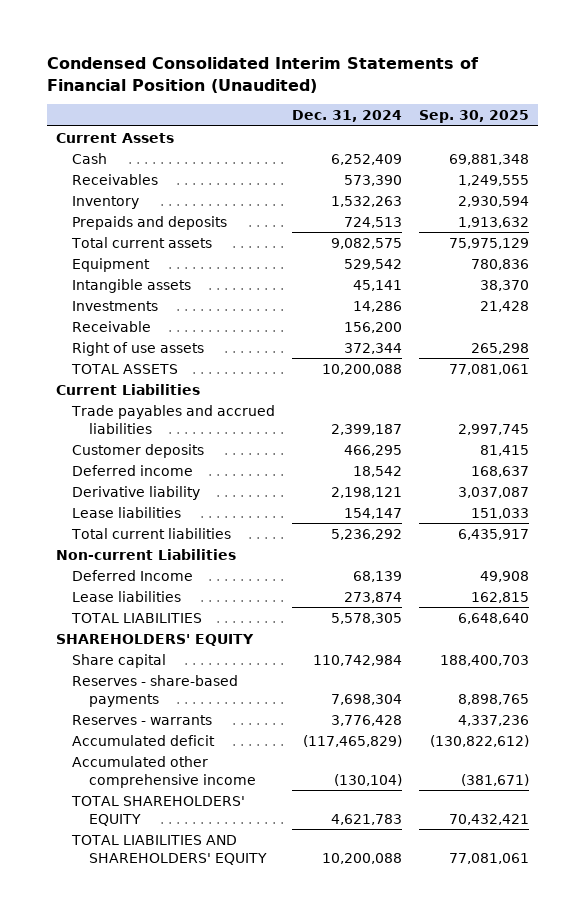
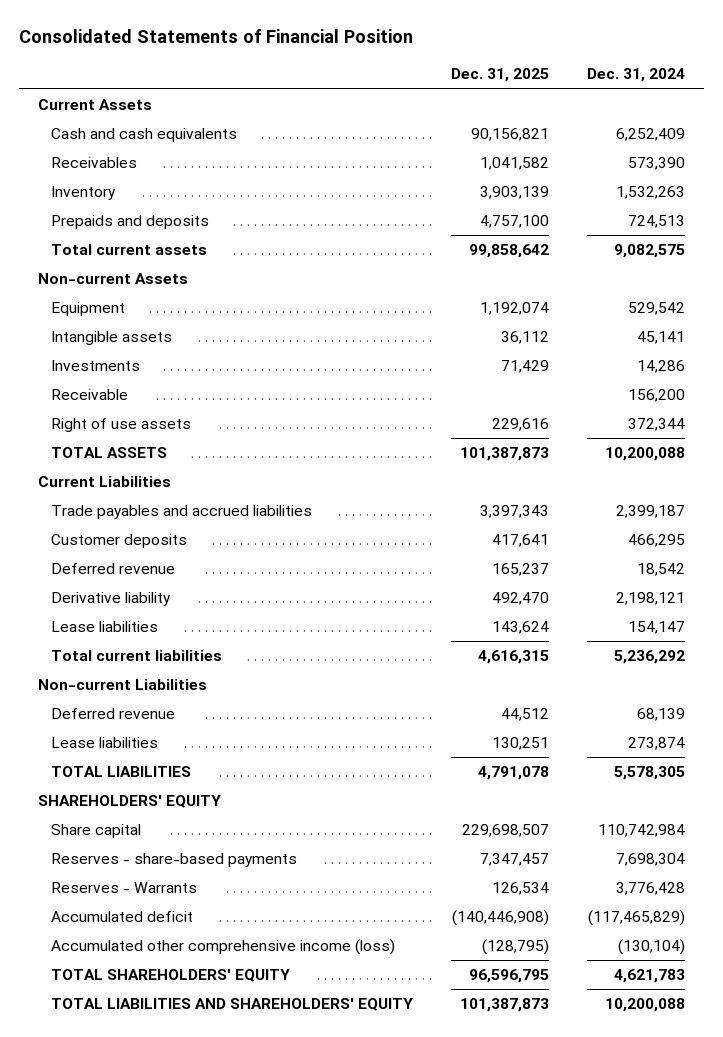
[47,56,480,93] Condensed Consolidated Interim Statements of Financial Position (Unaudited) -> [19,29,414,44] Consolidated Statements of Financial Position
[419,110,530,124] Sep. 30, 2025 -> none
none -> [451,68,550,83] Dec. 31, 2025
[72,152,108,164] Cash -> [51,128,238,143] Cash and cash equivalents
none -> [38,273,189,285] Non-current Assets
[72,464,194,476] Deferred income -> [51,563,176,575] Deferred revenue
[72,569,194,581] Deferred Income -> [51,708,176,720] Deferred revenue
[72,714,213,725] Reserves - warrants -> [51,882,198,894] Reserves - Warrants
[72,755,256,788] Accumulated other comprehensive income -> [51,939,396,956] Accumulated other comprehensive income (loss)

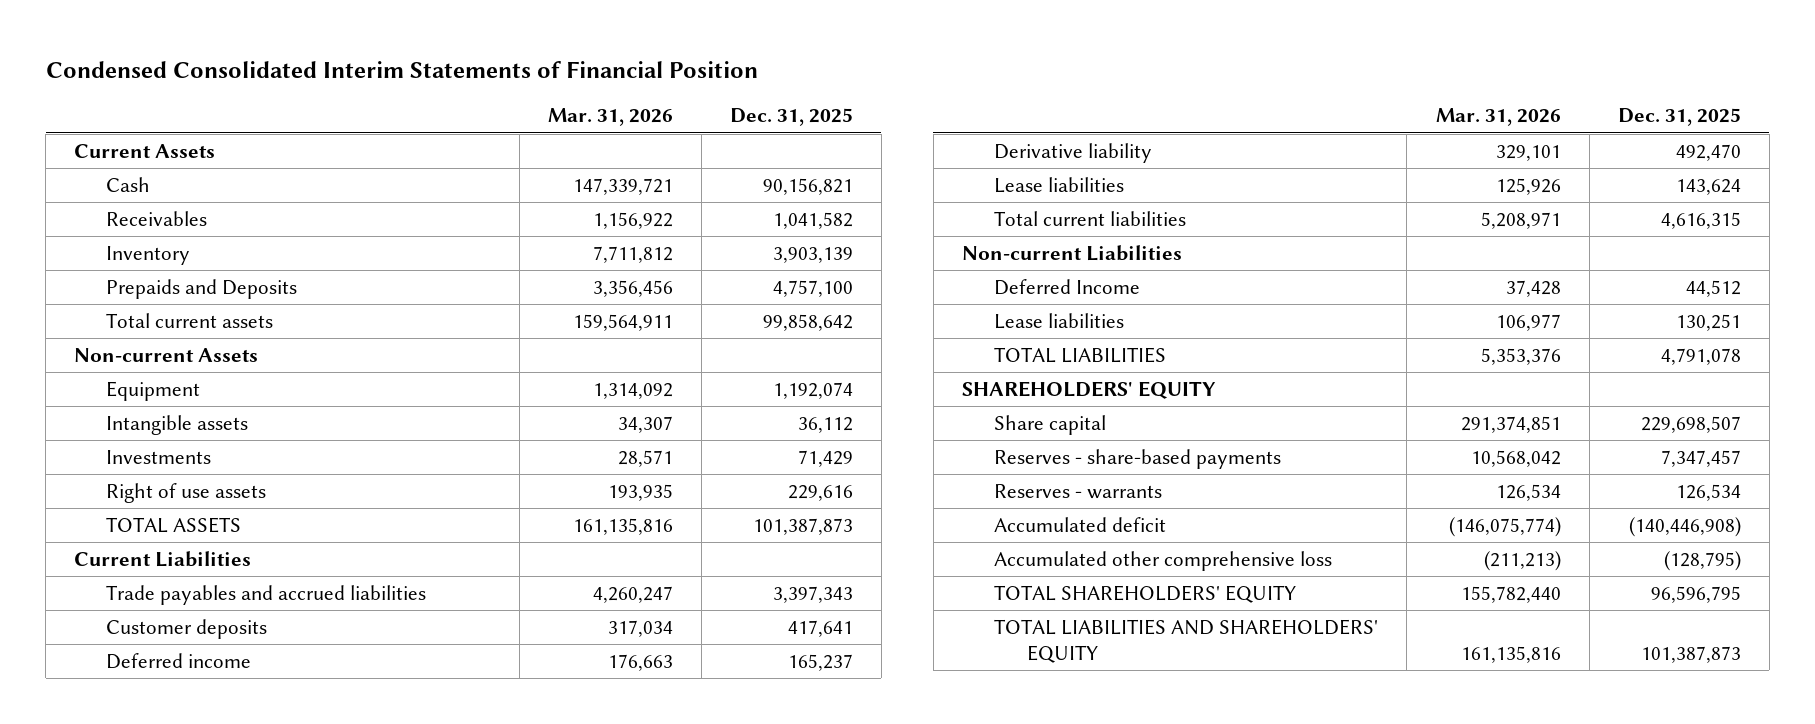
[19,29,414,44] Consolidated Statements of Financial Position -> [45,60,758,78] Condensed Consolidated Interim Statements of Financial Position
[587,68,686,83] Dec. 31, 2024 -> none
none -> [547,108,673,127] Mar. 31, 2026
[51,128,238,143] Cash and cash equivalents -> [106,176,151,192] Cash
[51,215,210,230] Prepaids and deposits -> [106,278,298,299] Prepaids and Deposits
[51,389,129,401] Receivable -> none
[51,563,176,575] Deferred revenue -> [106,652,252,669] Deferred income
[51,708,176,720] Deferred revenue -> [994,278,1141,295] Deferred Income
[51,882,198,894] Reserves - Warrants -> [994,483,1163,499] Reserves - warrants
[51,939,396,956] Accumulated other comprehensive income (loss) -> [994,550,1333,571] Accumulated other comprehensive loss

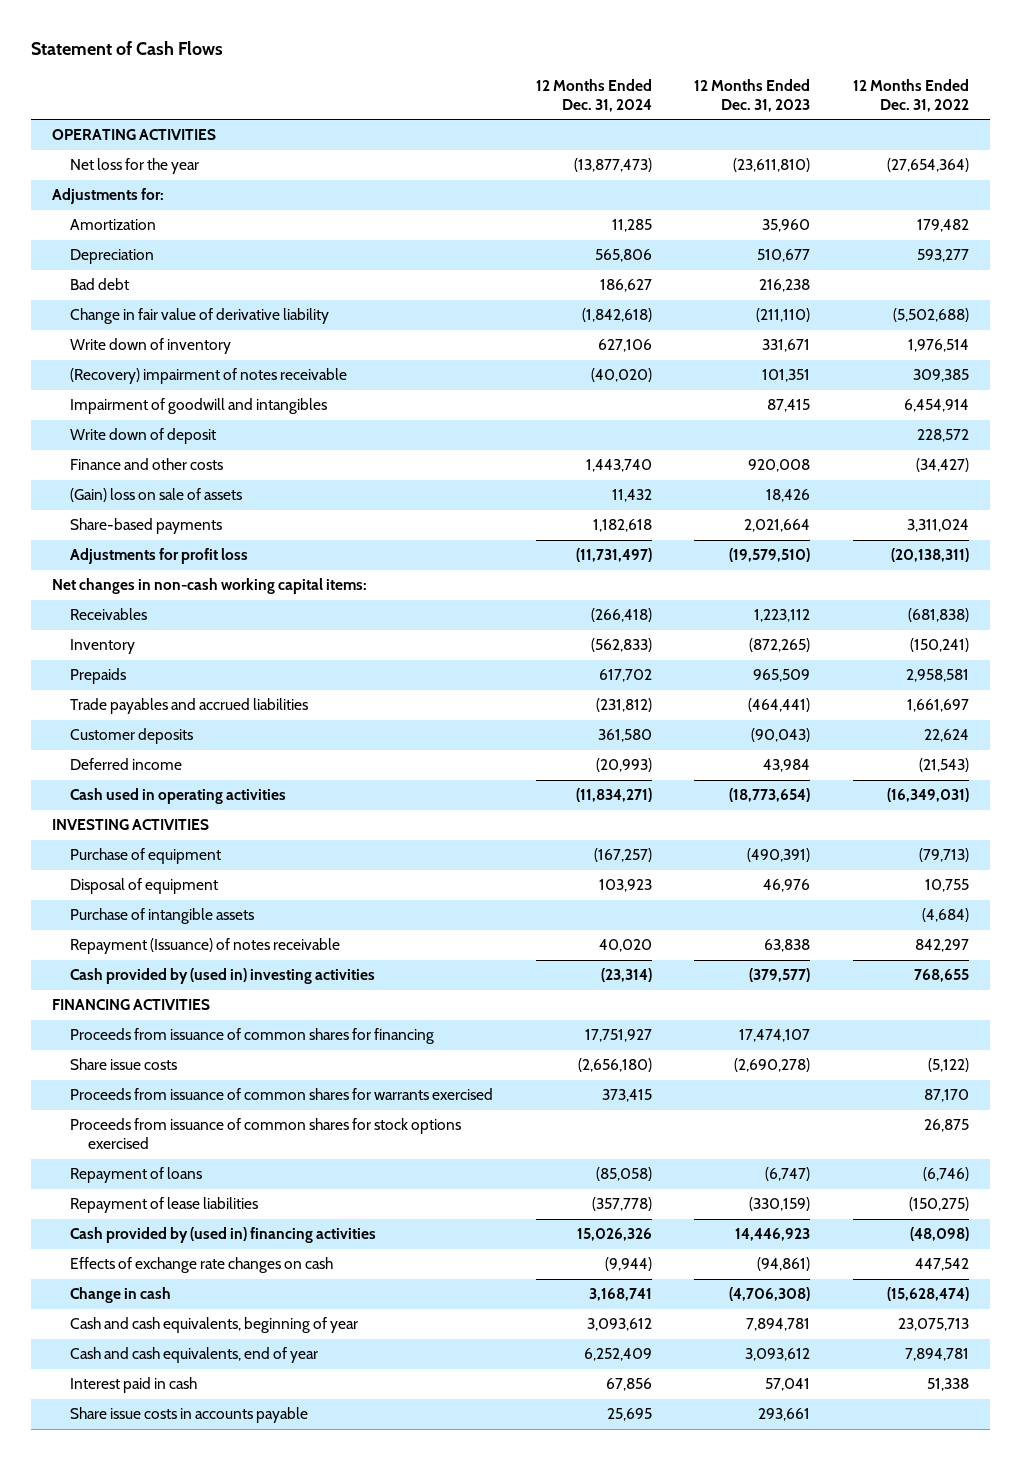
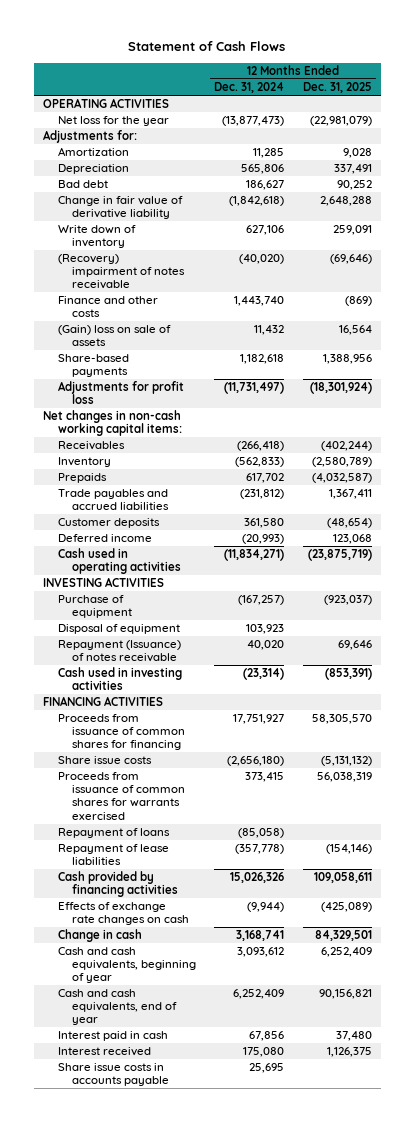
[694,78,811,112] 12 Months Ended Dec. 31, 2023 -> none
[852,78,969,112] 12 Months Ended Dec. 31, 2022 -> none
none -> [302,81,372,93] Dec. 31, 2025
[69,398,327,415] Impairment of goodwill and intangibles -> none
[69,428,216,445] Write down of deposit -> none
[69,908,254,925] Purchase of intangible assets -> none
[69,968,375,985] Cash provided by (used in) investing activities -> [57,667,182,691] Cash used in investing activities
[69,1118,461,1150] Proceeds from issuance of common shares for stock options exercised -> none
[69,1227,376,1244] Cash provided by (used in) financing activities -> [57,871,178,898] Cash provided by financing activities
none -> [57,1047,151,1057] Interest received

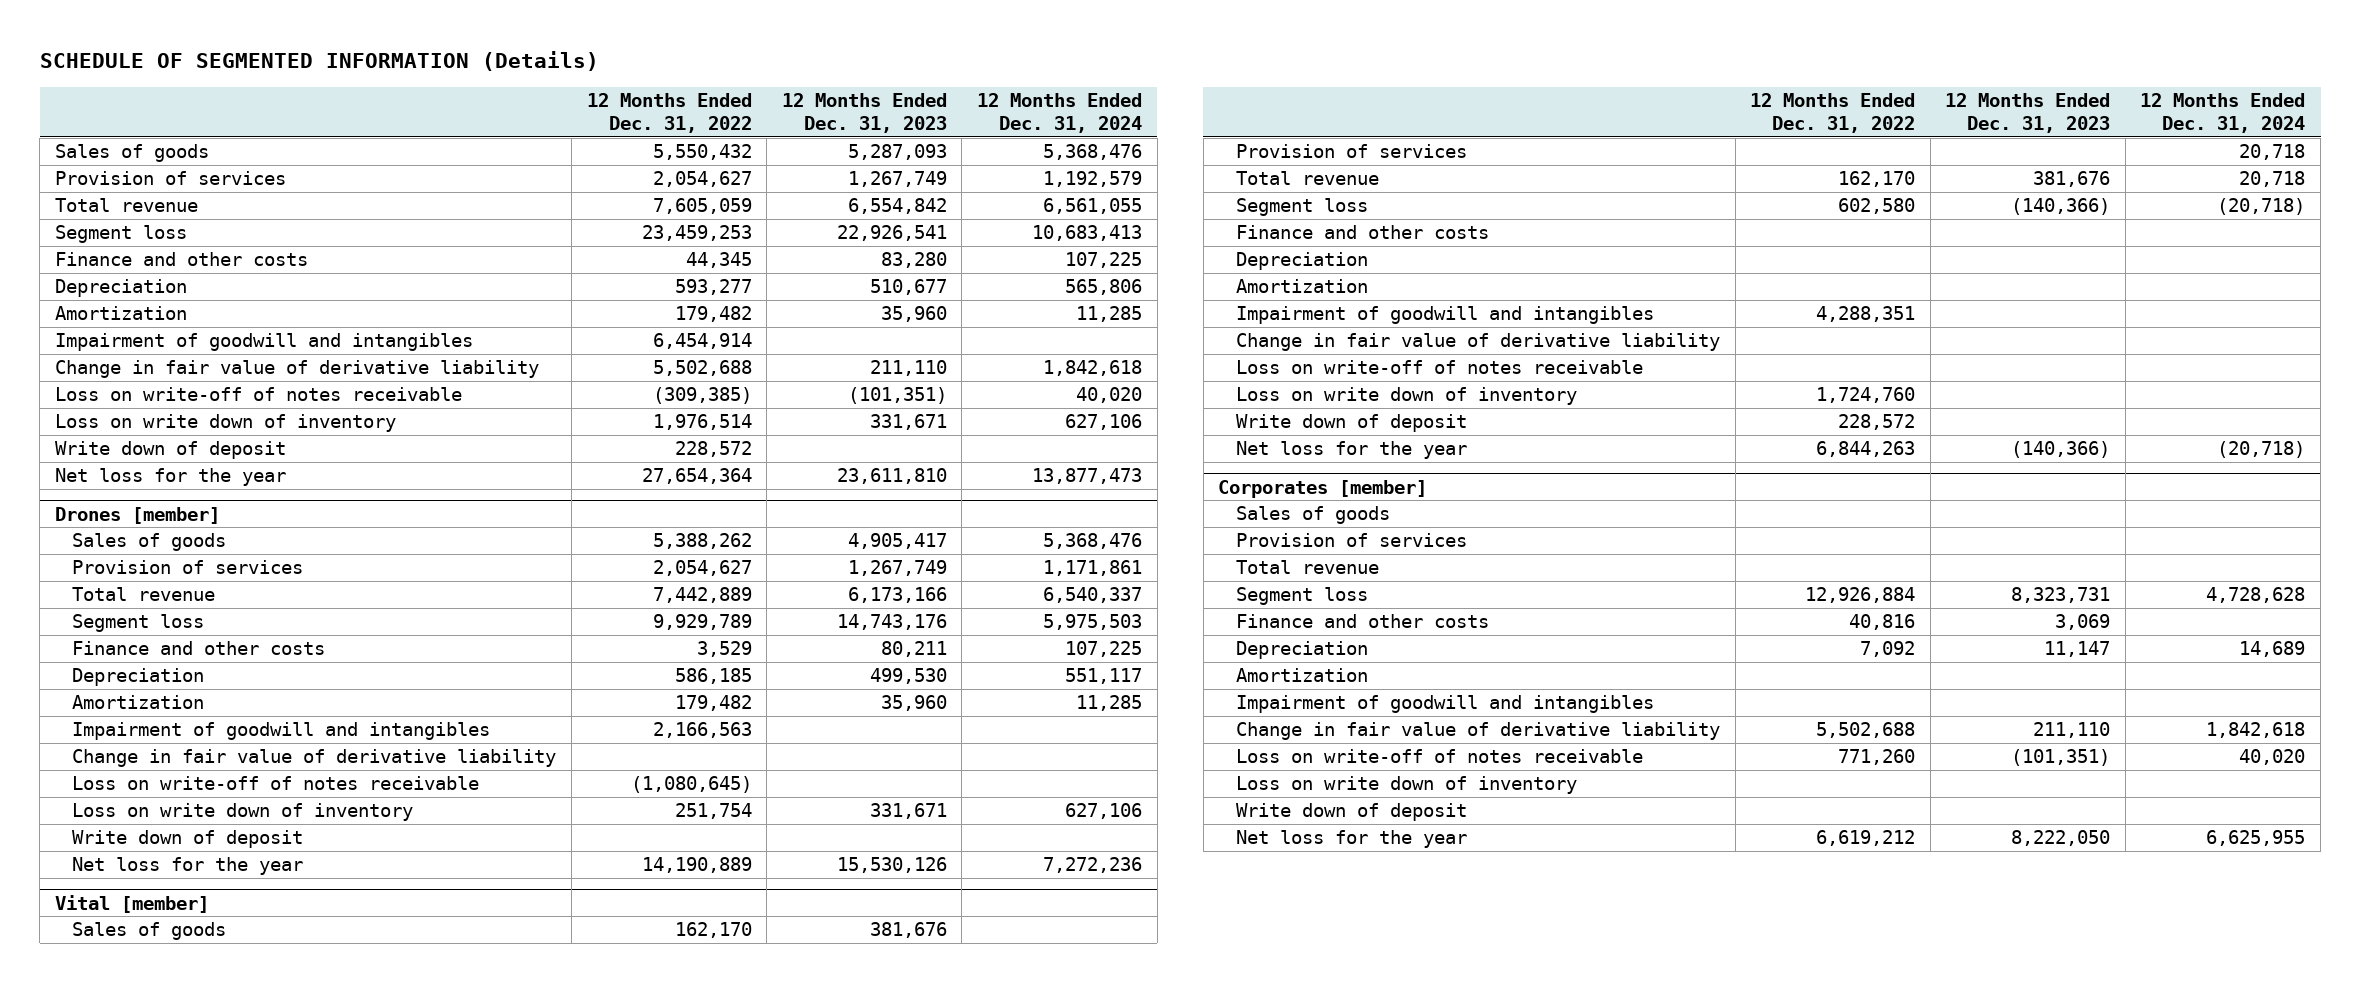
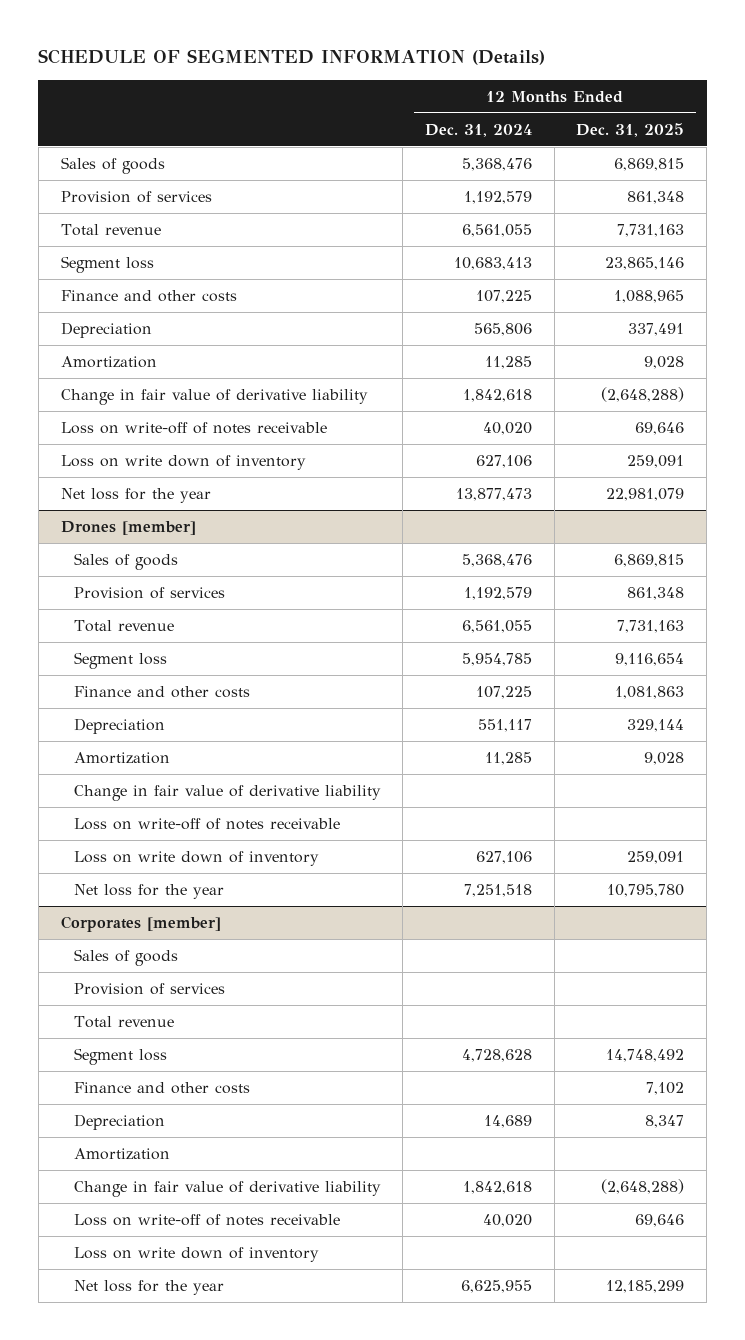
[586,93,752,133] 12 Months Ended Dec. 31, 2022 -> none
[781,93,947,133] 12 Months Ended Dec. 31, 2023 -> none
none -> [576,122,685,137] Dec. 31, 2025
[54,333,473,352] Impairment of goodwill and intangibles -> none
[54,441,286,460] Write down of deposit -> none
[1042,560,1142,577] 1,171,861 -> [464,587,533,601] 1,192,579
[1042,587,1142,604] 6,540,337 -> [462,620,533,634] 6,561,055
[1042,614,1142,631] 5,975,503 -> [462,653,533,667] 5,954,785
[72,722,491,741] Impairment of goodwill and intangibles -> none
[72,830,304,849] Write down of deposit -> none
[54,894,209,913] Vital [member] -> none
[72,922,227,941] Sales of goods -> none
[1236,144,1468,159] Provision of services -> none
[1236,171,1380,186] Total revenue -> none
[1236,198,1369,217] Segment loss -> none
[1236,225,1490,240] Finance and other costs -> none
[1236,252,1369,271] Depreciation -> none
[1236,279,1369,294] Amortization -> none
[1236,306,1655,325] Impairment of goodwill and intangibles -> none
[1236,333,1721,352] Change in fair value of derivative liability -> none
[1236,360,1644,375] Loss on write-off of notes receivable -> none
[1236,387,1578,406] Loss on write down of inventory -> none
[1236,414,1468,433] Write down of deposit -> none
[1236,441,1468,460] Net loss for the year -> none
[1042,857,1142,874] 7,272,236 -> [464,884,533,898] 7,251,518
[1236,695,1655,714] Impairment of goodwill and intangibles -> none
[1236,803,1468,822] Write down of deposit -> none

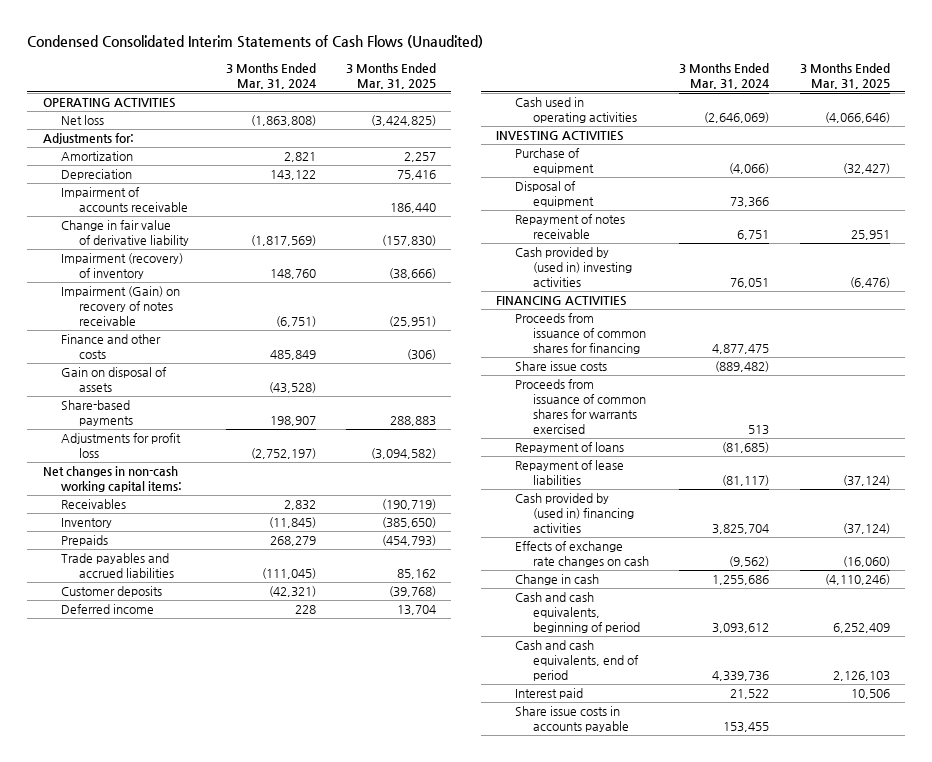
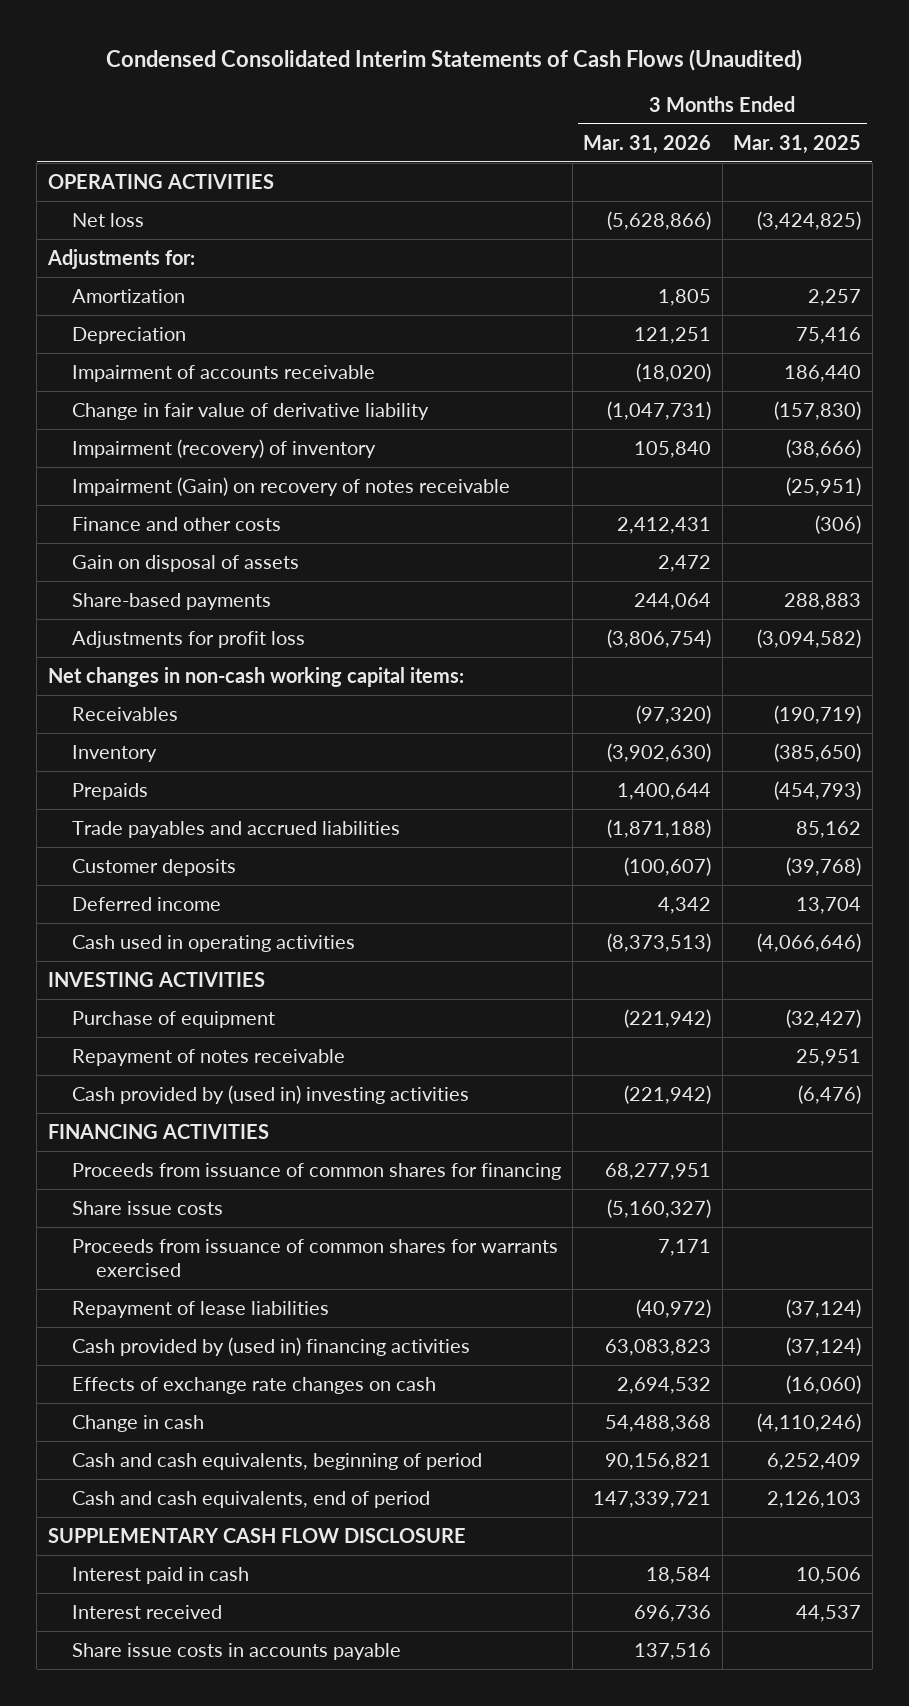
[225,63,316,89] 3 Months Ended Mar. 31, 2024 -> none
none -> [583,134,712,154] Mar. 31, 2026
[514,181,595,208] Disposal of equipment -> none
[514,442,624,454] Repayment of loans -> none
none -> [47,1527,466,1543] SUPPLEMENTARY CASH FLOW DISCLOSURE
[514,688,583,700] Interest paid -> [71,1566,249,1584] Interest paid in cash
none -> [71,1604,222,1619] Interest received

